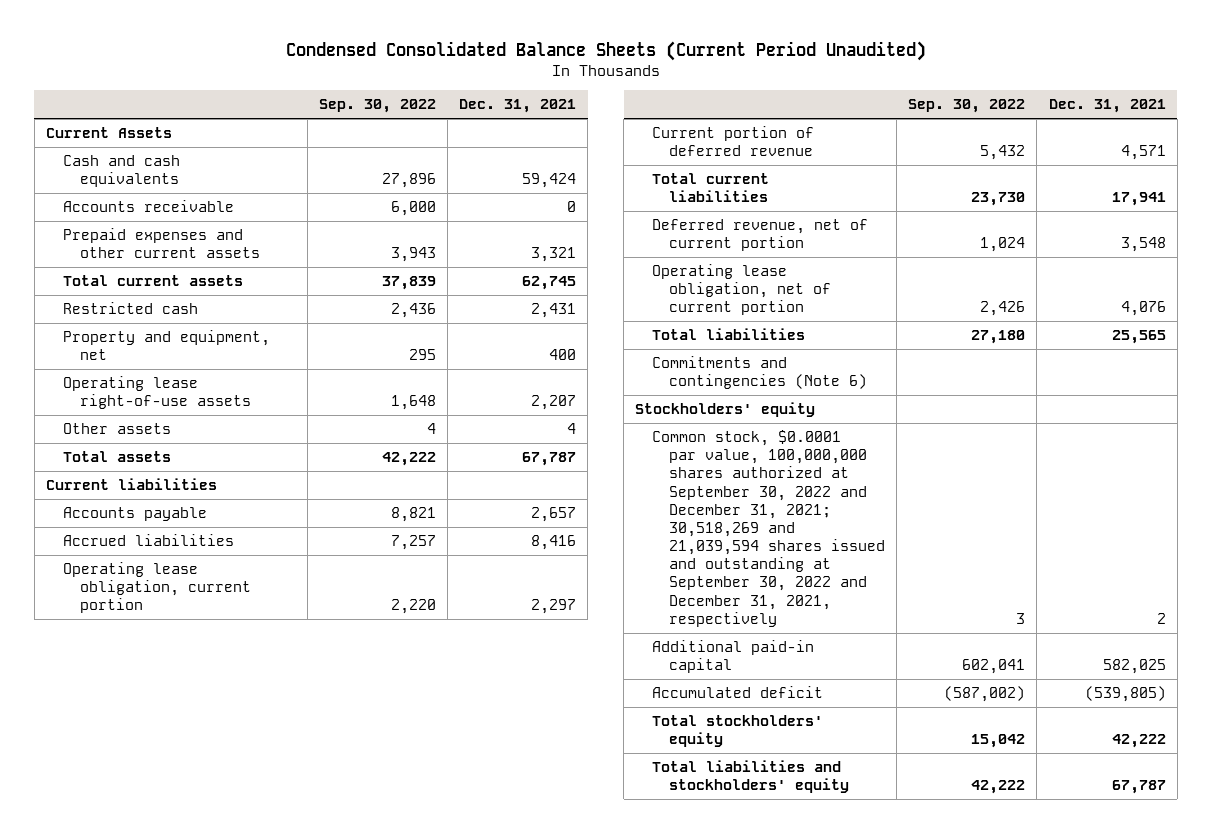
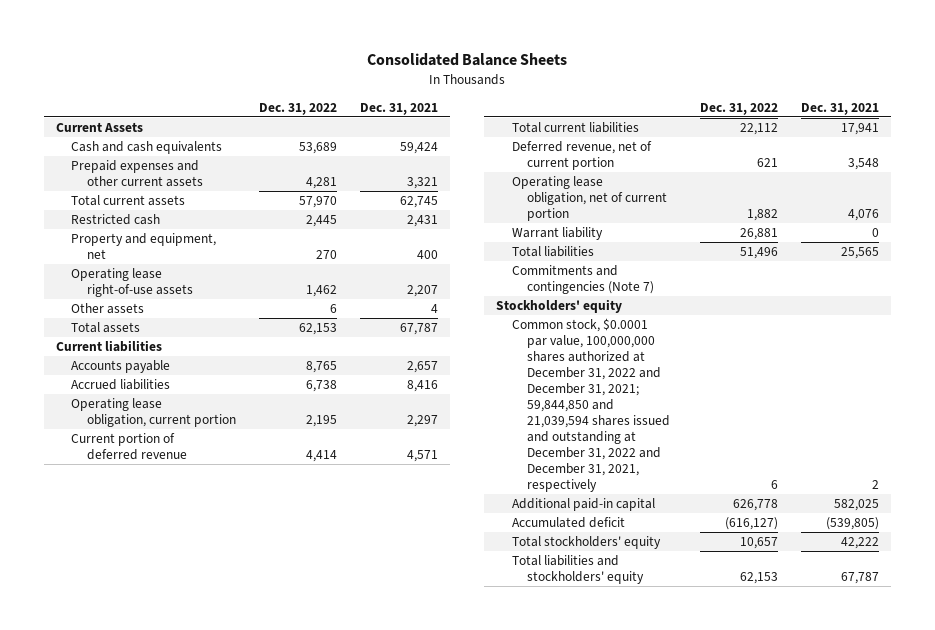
[285,41,926,62] Condensed Consolidated Balance Sheets (Current Period Unaudited) -> [367,53,568,67] Consolidated Balance Sheets
[318,99,436,114] Sep. 30, 2022 -> none
none -> [259,102,338,115] Dec. 31, 2022
[62,200,234,213] Accounts receivable -> none
none -> [511,227,603,241] Warrant liability
[652,356,868,390] Commitments and contingencies (Note 6) -> [511,265,655,295] Commitments and contingencies (Note 7)
[652,430,886,627] Common stock, $0.0001 par value, 100,000,000 shares authorized at September 30, 2022 and December 31, 2021; 30,518,269 and 21,039,594 shares issued and outstanding at September 30, 2022 and December 31, 2021, respectively -> [511,318,671,492] Common stock, $0.0001 par value, 100,000,000 shares authorized at December 31, 2022 and December 31, 2021; 59,844,850 and 21,039,594 shares issued and outstanding at December 31, 2022 and December 31, 2021, respectively

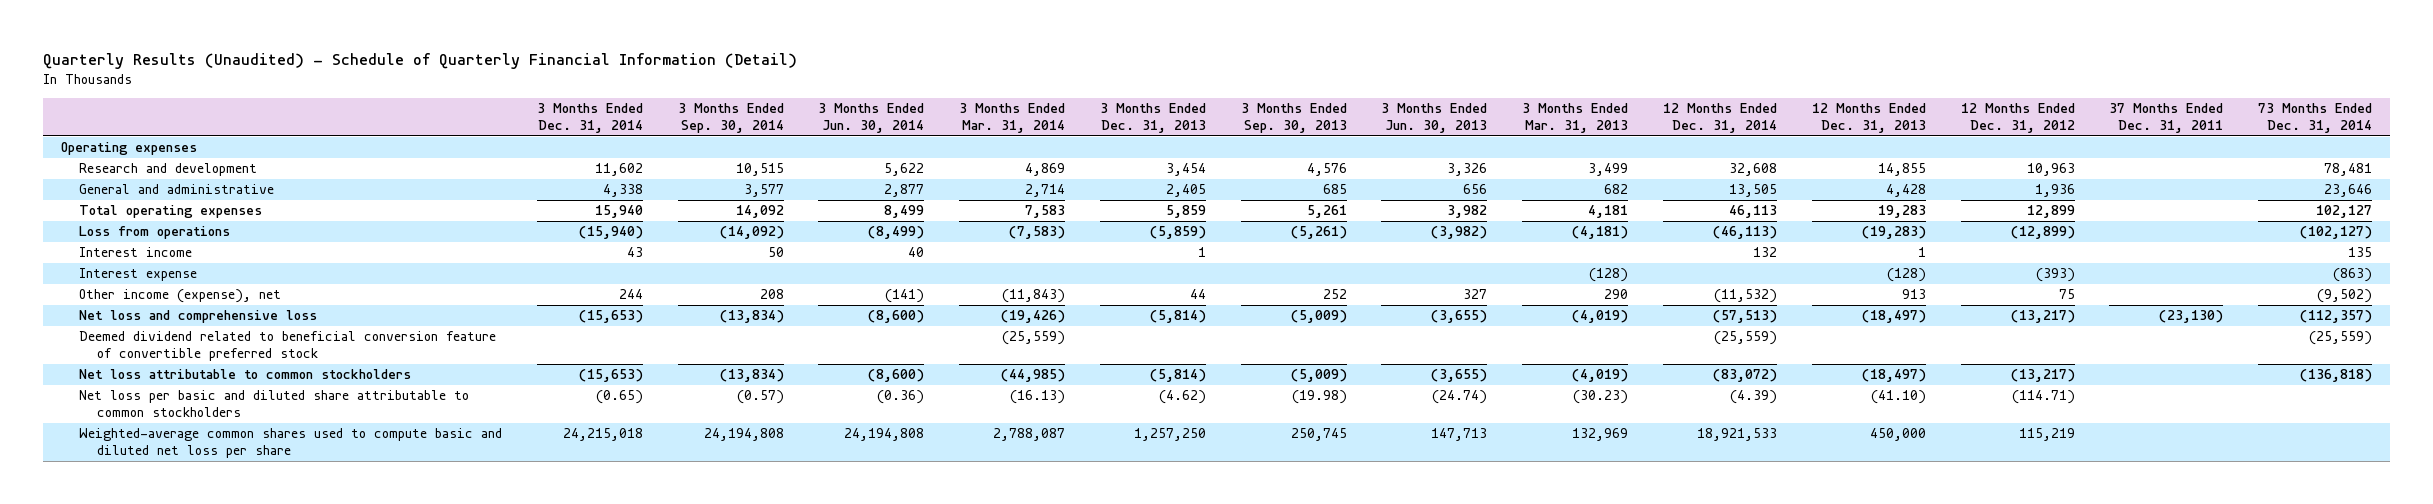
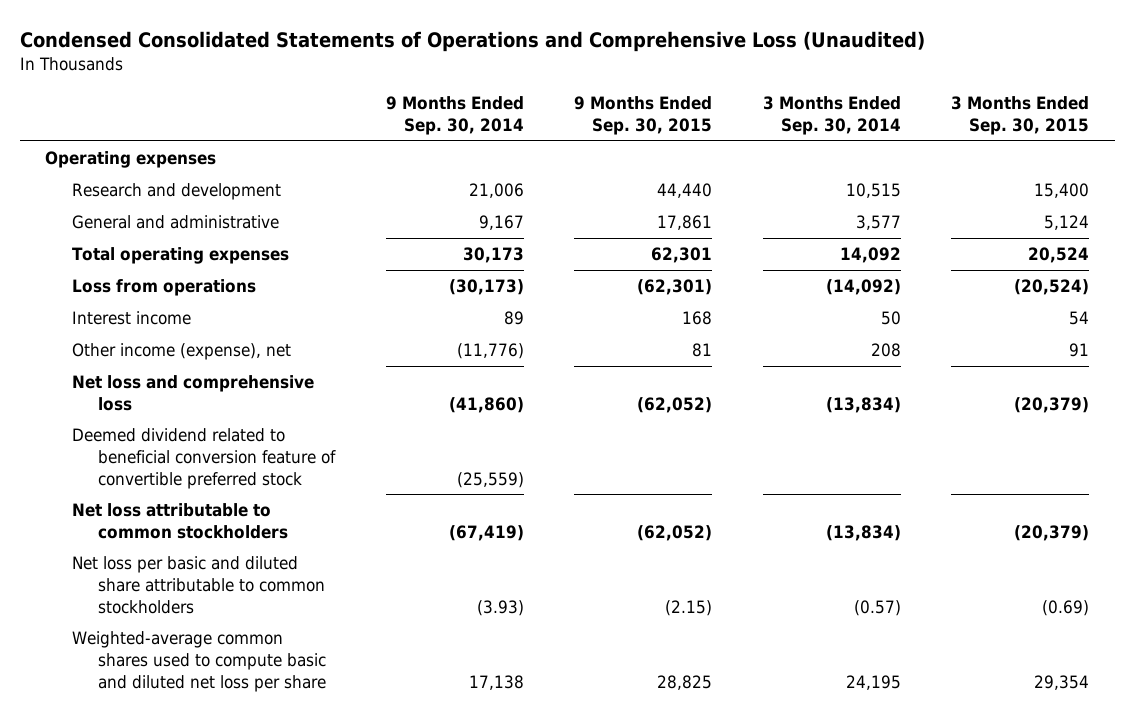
[43,53,798,70] Quarterly Results (Unaudited) - Schedule of Quarterly Financial Information (Detail) -> [20,30,926,52] Condensed Consolidated Statements of Operations and Comprehensive Loss (Unaudited)
[536,103,643,134] 3 Months Ended Dec. 31, 2014 -> none
[818,103,925,134] 3 Months Ended Jun. 30, 2014 -> none
[959,103,1066,134] 3 Months Ended Mar. 31, 2014 -> none
[1099,103,1206,134] 3 Months Ended Dec. 31, 2013 -> none
[1240,103,1347,134] 3 Months Ended Sep. 30, 2013 -> none
[1381,103,1488,134] 3 Months Ended Jun. 30, 2013 -> none
[1522,103,1629,134] 3 Months Ended Mar. 31, 2013 -> none
[1663,103,1778,134] 12 Months Ended Dec. 31, 2014 -> none
[1811,103,1926,134] 12 Months Ended Dec. 31, 2013 -> none
[1960,103,2075,134] 12 Months Ended Dec. 31, 2012 -> none
[2109,103,2224,134] 37 Months Ended Dec. 31, 2011 -> none
[2258,103,2373,134] 73 Months Ended Dec. 31, 2014 -> none
none -> [385,96,524,136] 9 Months Ended Sep. 30, 2014
none -> [574,96,713,136] 9 Months Ended Sep. 30, 2015
none -> [951,96,1090,136] 3 Months Ended Sep. 30, 2015
[79,268,198,282] Interest expense -> none
[703,428,784,442] 24,194,808 -> [845,674,901,690] 24,195

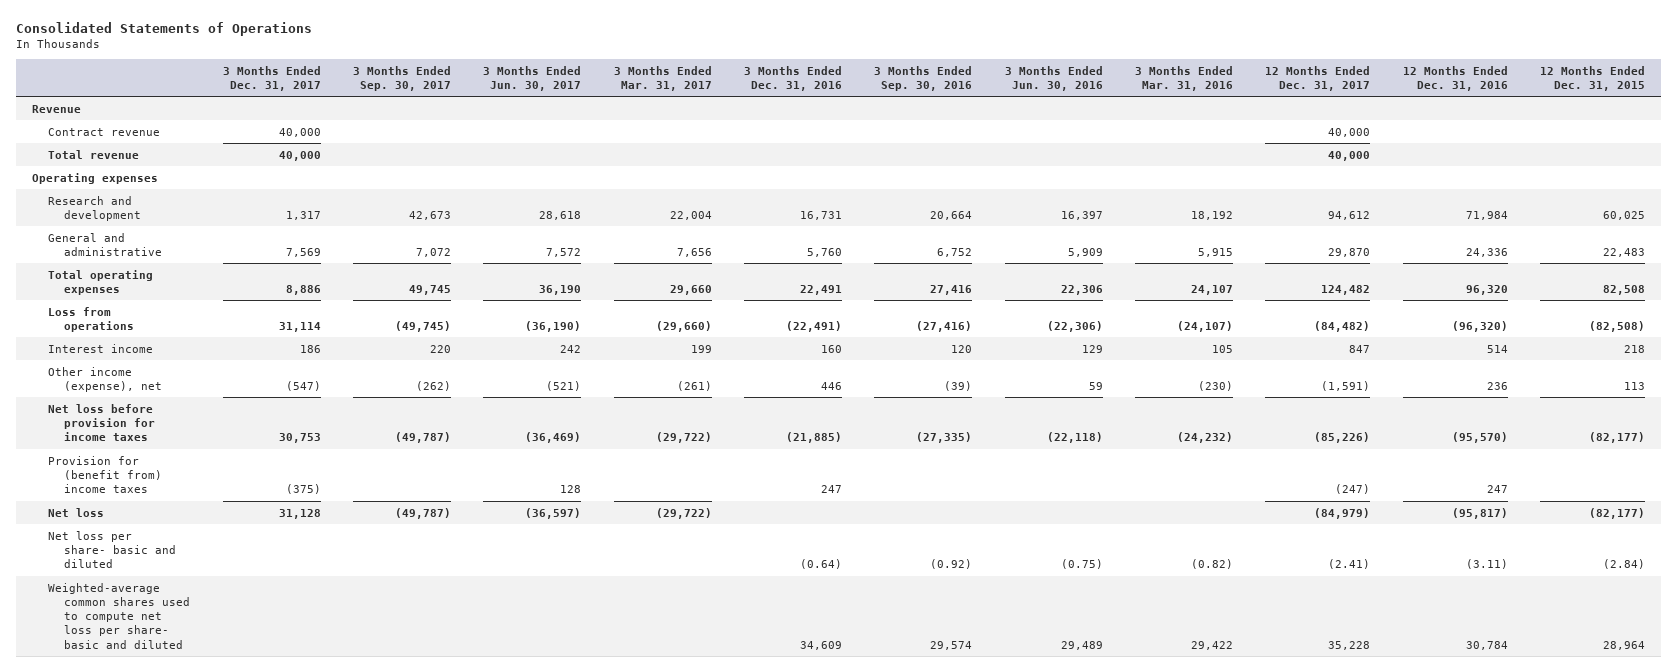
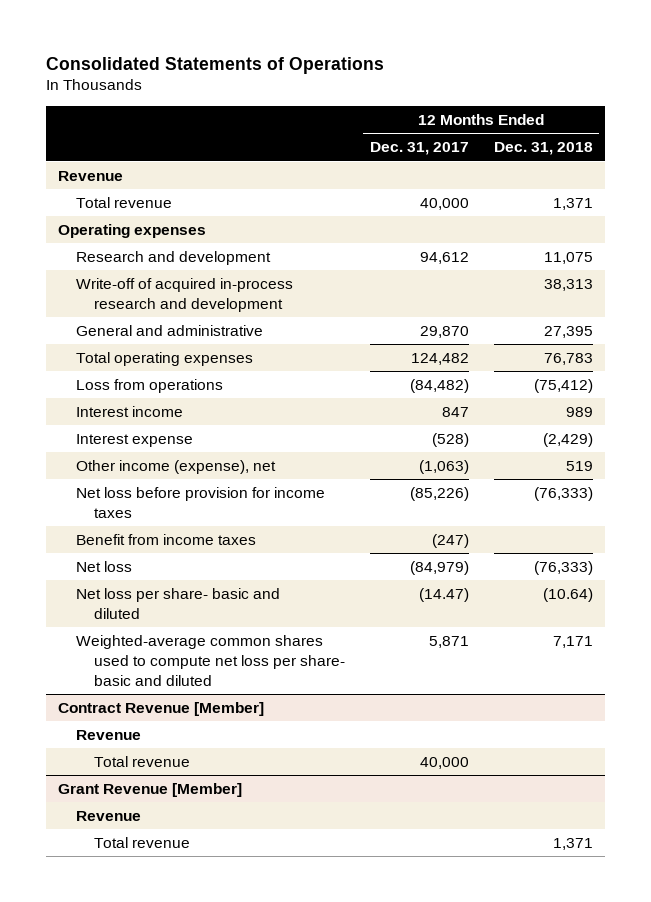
[222,65,321,91] 3 Months Ended Dec. 31, 2017 -> none
[353,65,452,91] 3 Months Ended Sep. 30, 2017 -> none
[483,65,582,91] 3 Months Ended Jun. 30, 2017 -> none
[613,65,712,91] 3 Months Ended Mar. 31, 2017 -> none
[743,65,842,91] 3 Months Ended Dec. 31, 2016 -> none
[874,65,973,91] 3 Months Ended Sep. 30, 2016 -> none
[1004,65,1103,91] 3 Months Ended Jun. 30, 2016 -> none
[1134,65,1233,91] 3 Months Ended Mar. 31, 2016 -> none
[1402,65,1508,91] 12 Months Ended Dec. 31, 2016 -> none
[1539,65,1645,91] 12 Months Ended Dec. 31, 2015 -> none
none -> [493,142,593,156] Dec. 31, 2018
[48,127,161,136] Contract revenue -> none
none -> [75,278,293,312] Write-off of acquired in-process research and development
none -> [75,434,193,448] Interest expense
[1321,380,1371,391] (1,591) -> [418,460,469,475] (1,063)
[48,455,163,494] Provision for (benefit from) income taxes -> [75,534,256,546] Benefit from income taxes
[1328,559,1371,570] (2.41) -> [418,588,469,603] (14.47)
[1328,640,1371,650] 35,228 -> [428,636,469,649] 5,871
none -> [58,702,265,717] Contract Revenue [Member]
none -> [75,730,141,741] Revenue
none -> [93,756,190,768] Total revenue
none -> [58,783,243,798] Grant Revenue [Member]
none -> [75,811,141,822] Revenue
none -> [93,837,190,849] Total revenue

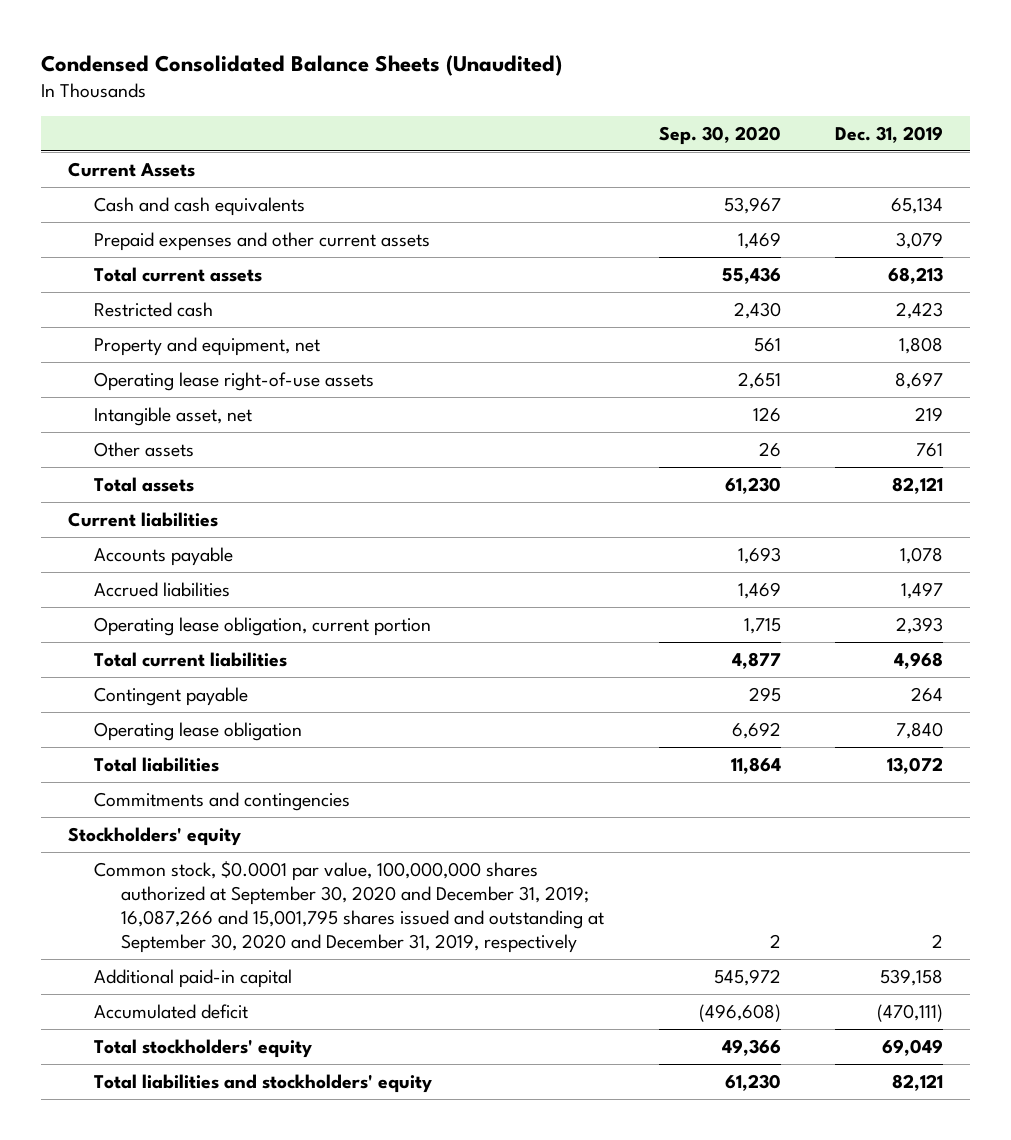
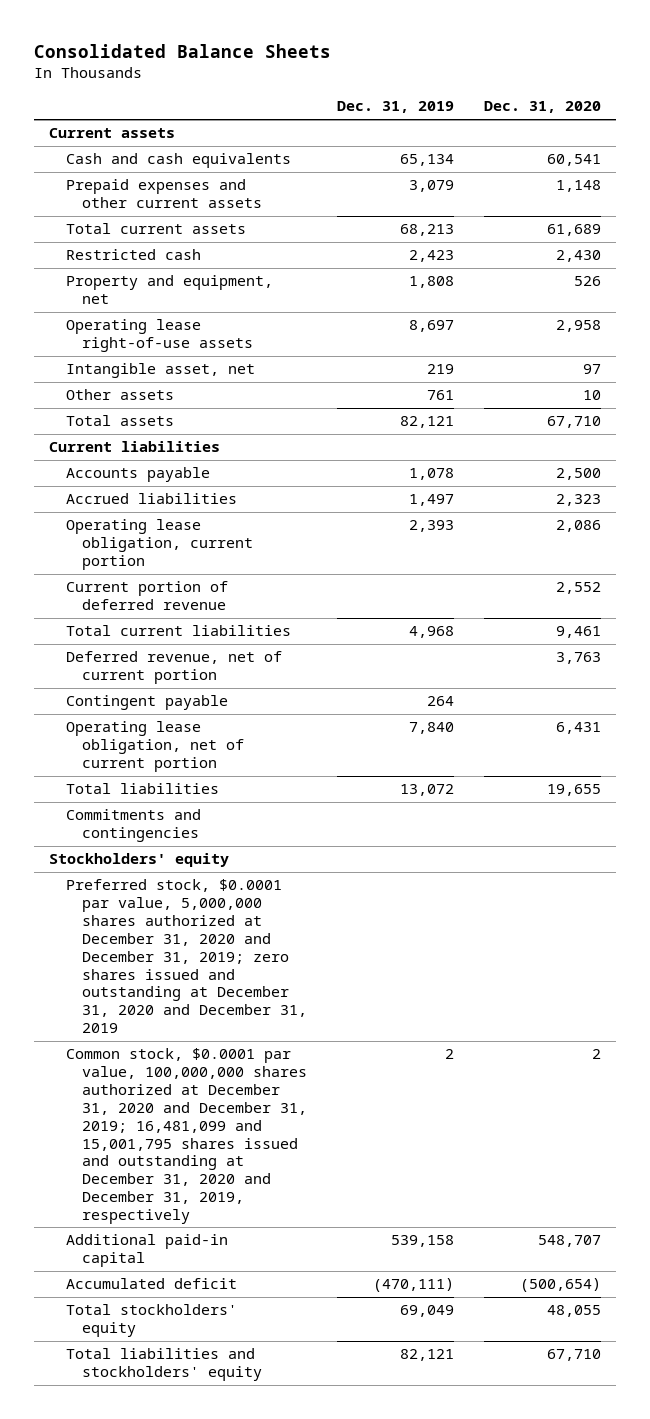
[40,54,562,76] Condensed Consolidated Balance Sheets (Unaudited) -> [34,43,332,58] Consolidated Balance Sheets
[658,125,781,145] Sep. 30, 2020 -> none
none -> [484,101,602,114] Dec. 31, 2020
[67,161,195,177] Current Assets -> [49,128,176,139] Current assets
none -> [65,581,228,611] Current portion of deferred revenue
none -> [65,651,282,685] Deferred revenue, net of current portion
[94,721,303,741] Operating lease obligation -> [65,721,245,773] Operating lease obligation, net of current portion
none -> [65,879,308,1033] Preferred stock, $0.0001 par value, 5,000,000 shares authorized at December 31, 2020 and December 31, 2019; zero shares issued and outstanding at December 31, 2020 and December 31, 2019
[94,860,605,954] Common stock, $0.0001 par value, 100,000,000 shares authorized at September 30, 2020 and December 31, 2019; 16,087,266 and 15,001,795 shares issued and outstanding at September 30, 2020 and December 31, 2019, respectively -> [65,1048,308,1224] Common stock, $0.0001 par value, 100,000,000 shares authorized at December 31, 2020 and December 31, 2019; 16,481,099 and 15,001,795 shares issued and outstanding at December 31, 2020 and December 31, 2019, respectively

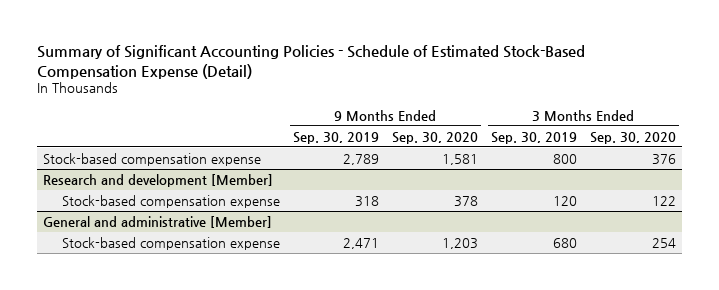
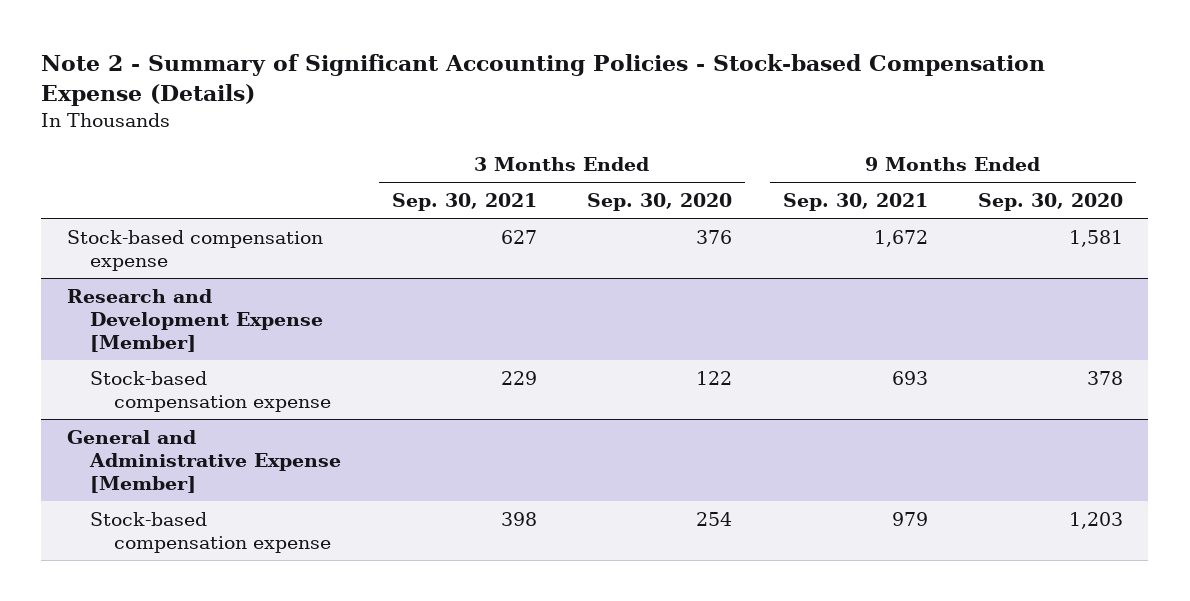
[36,45,585,79] Summary of Significant Accounting Policies - Schedule of Estimated Stock-Based Compensation Expense (Detail) -> [41,54,1046,106] Note 2 - Summary of Significant Accounting Policies - Stock-based Compensation Expense (Details)
[292,131,379,144] Sep. 30, 2019 -> none
[490,131,577,144] Sep. 30, 2019 -> none
none -> [391,193,537,212] Sep. 30, 2021
none -> [782,193,928,212] Sep. 30, 2021
[43,173,274,187] Research and development [Member] -> [66,289,324,353] Research and Development Expense [Member]
[43,215,273,228] General and administrative [Member] -> [66,430,342,494] General and Administrative Expense [Member]

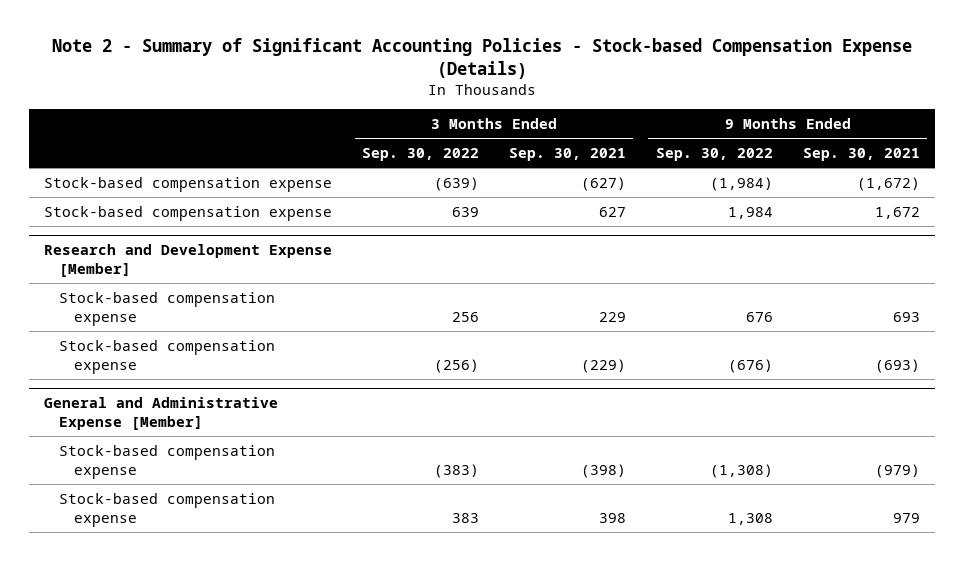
[587,193,733,212] Sep. 30, 2020 -> none
[977,193,1123,212] Sep. 30, 2020 -> none
none -> [362,148,480,162] Sep. 30, 2022
none -> [655,148,773,162] Sep. 30, 2022
none -> [44,176,333,192] Stock-based compensation expense
none -> [58,339,275,374] Stock-based compensation expense
none -> [58,444,275,479] Stock-based compensation expense

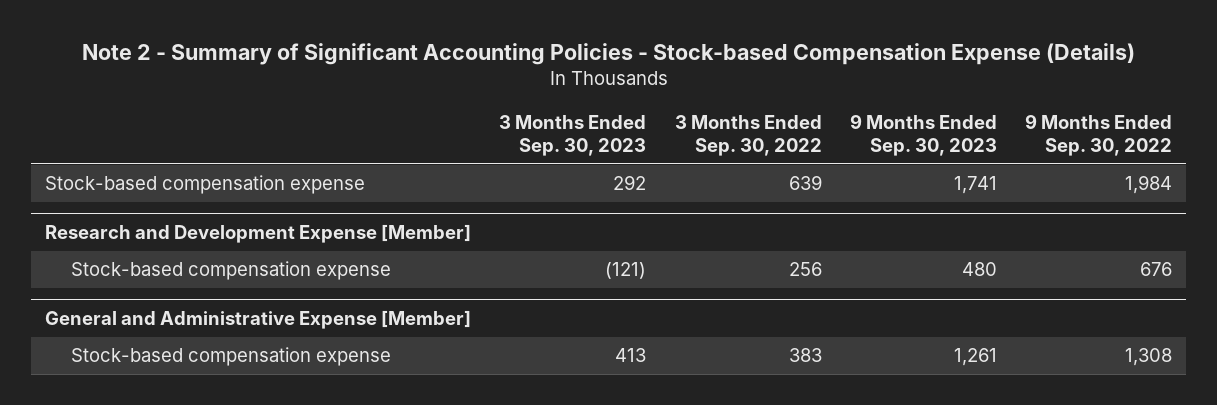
[508,148,626,162] Sep. 30, 2021 -> none
[802,148,920,162] Sep. 30, 2021 -> none
none -> [499,114,647,156] 3 Months Ended Sep. 30, 2023
none -> [849,113,997,156] 9 Months Ended Sep. 30, 2023
[44,176,333,192] Stock-based compensation expense -> none
[58,339,275,374] Stock-based compensation expense -> none
[58,444,275,479] Stock-based compensation expense -> none

